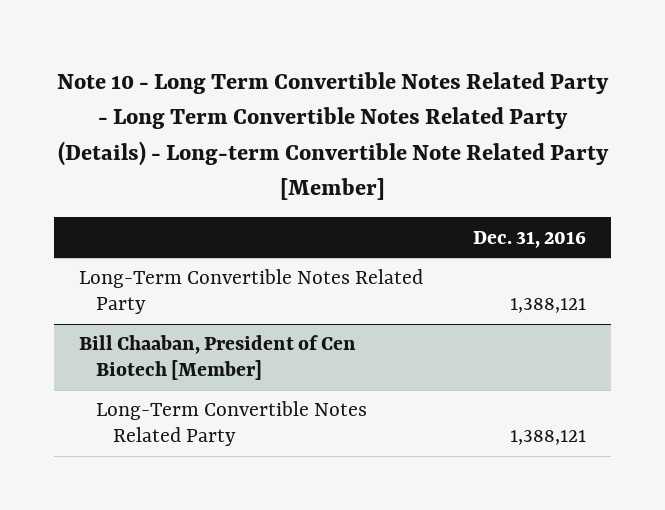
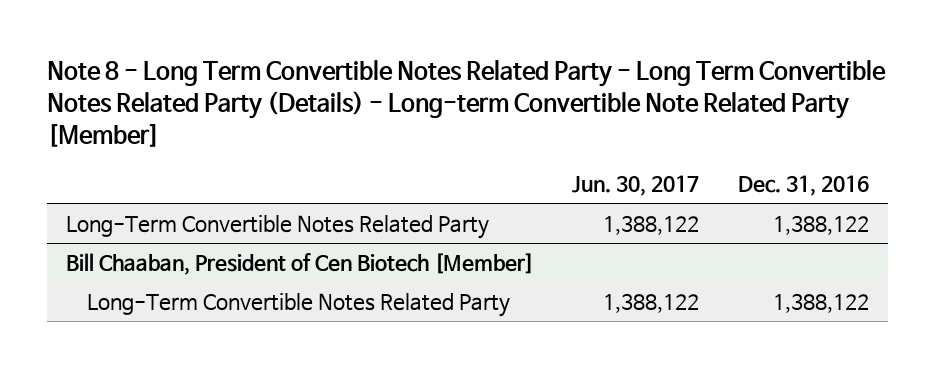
[56,72,609,200] Note 10 - Long Term Convertible Notes Related Party - Long Term Convertible Notes Related Party (Details) - Long-term Convertible Note Related Party [Member] -> [46,59,886,148] Note 8 - Long Term Convertible Notes Related Party - Long Term Convertible Notes Related Party (Details) - Long-term Convertible Note Related Party [Member]
none -> [572,174,700,196] Jun. 30, 2017
[509,298,586,314] 1,388,121 -> [772,215,869,236] 1,388,122
[509,430,586,446] 1,388,121 -> [772,293,869,314] 1,388,122

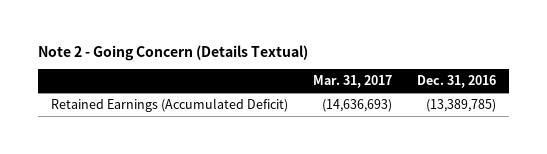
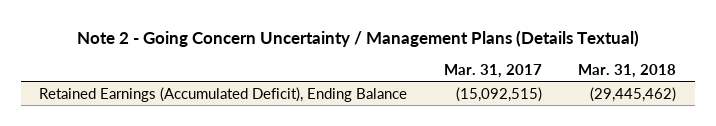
[37,45,308,62] Note 2 - Going Concern (Details Textual) -> [76,29,639,47] Note 2 - Going Concern Uncertainty / Management Plans (Details Textual)
[416,75,496,89] Dec. 31, 2016 -> none
none -> [578,63,677,78] Mar. 31, 2018
[50,97,288,112] Retained Earnings (Accumulated Deficit) -> [39,86,408,102] Retained Earnings (Accumulated Deficit), Ending Balance
[321,98,392,112] (14,636,693) -> [455,86,542,102] (15,092,515)

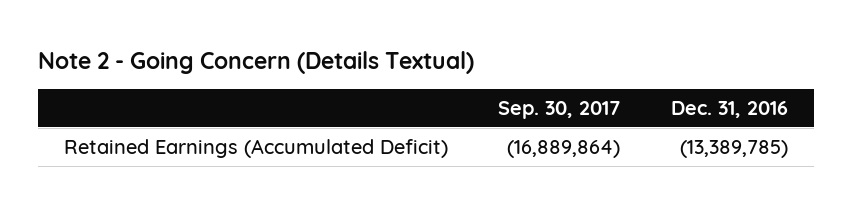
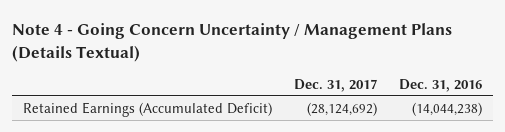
[38,50,475,74] Note 2 - Going Concern (Details Textual) -> [12,23,453,63] Note 4 - Going Concern Uncertainty / Management Plans (Details Textual)
[498,100,621,119] Sep. 30, 2017 -> none
none -> [294,79,378,93] Dec. 31, 2017
[680,140,789,159] (13,389,785) -> [411,102,482,117] (14,044,238)

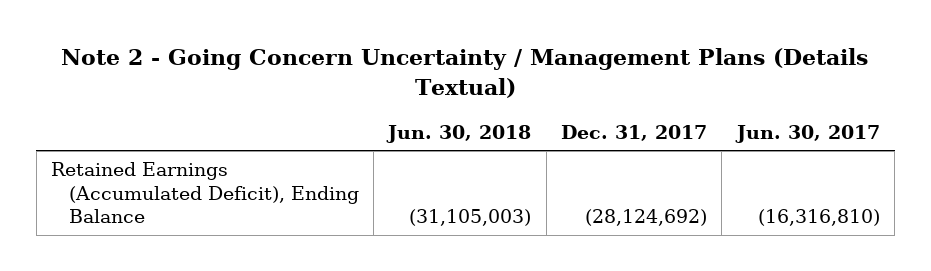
[12,23,453,63] Note 4 - Going Concern Uncertainty / Management Plans (Details Textual) -> [61,48,869,98] Note 2 - Going Concern Uncertainty / Management Plans (Details Textual)
[398,79,482,93] Dec. 31, 2016 -> none
none -> [386,124,532,143] Jun. 30, 2018
none -> [734,124,880,143] Jun. 30, 2017
[23,102,273,118] Retained Earnings (Accumulated Deficit) -> [50,162,359,224] Retained Earnings (Accumulated Deficit), Ending Balance

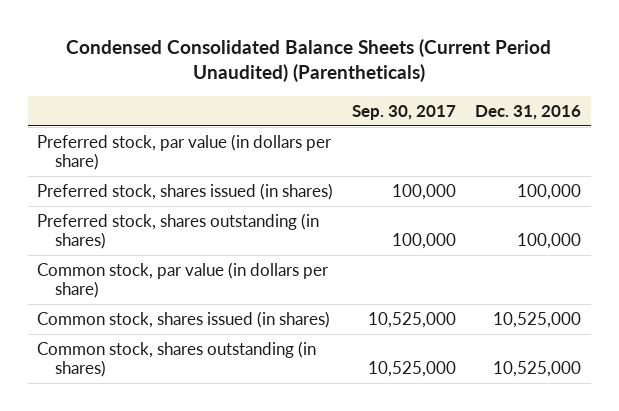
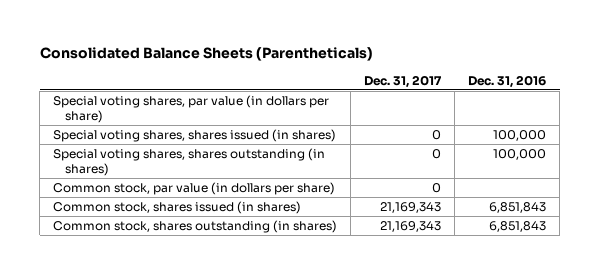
[66,38,552,83] Condensed Consolidated Balance Sheets (Current Period Unaudited) (Parentheticals) -> [39,47,373,62] Consolidated Balance Sheets (Parentheticals)
[352,104,457,120] Sep. 30, 2017 -> none
none -> [364,74,443,88] Dec. 31, 2017
[37,133,333,170] Preferred stock, par value (in dollars per share) -> [53,95,330,124] Special voting shares, par value (in dollars per share)
[37,182,334,200] Preferred stock, shares issued (in shares) -> [53,129,337,143] Special voting shares, shares issued (in shares)
[37,212,320,249] Preferred stock, shares outstanding (in shares) -> [53,148,326,177] Special voting shares, shares outstanding (in shares)
[493,311,582,328] 10,525,000 -> [489,202,547,214] 6,851,843
[493,360,582,377] 10,525,000 -> [489,221,547,233] 6,851,843

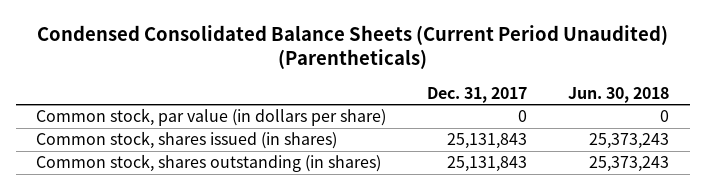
[39,47,373,62] Consolidated Balance Sheets (Parentheticals) -> [36,24,668,70] Condensed Consolidated Balance Sheets (Current Period Unaudited) (Parentheticals)
[468,74,547,88] Dec. 31, 2016 -> none
none -> [568,86,670,103] Jun. 30, 2018
[53,95,330,124] Special voting shares, par value (in dollars per share) -> none
[53,129,337,143] Special voting shares, shares issued (in shares) -> none
[53,148,326,177] Special voting shares, shares outstanding (in shares) -> none
[380,202,442,214] 21,169,343 -> [447,133,528,150] 25,131,843
[380,221,442,233] 21,169,343 -> [447,156,528,173] 25,131,843

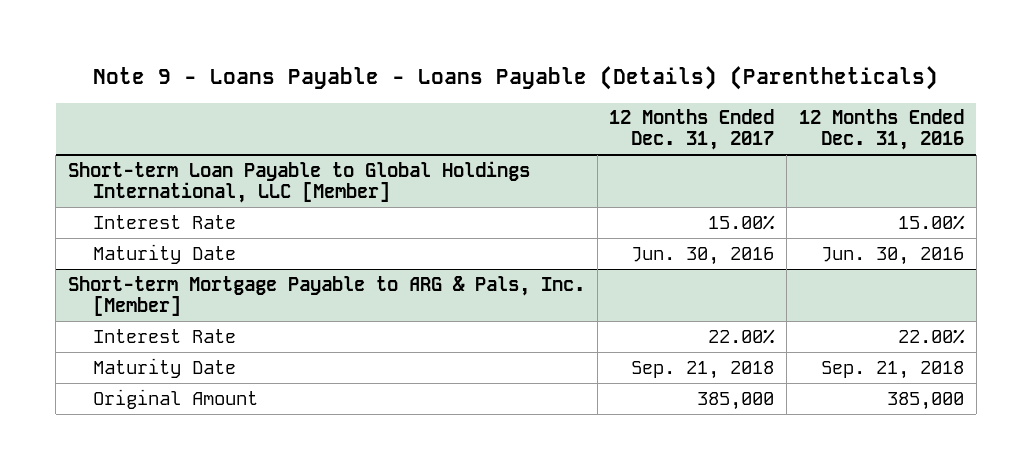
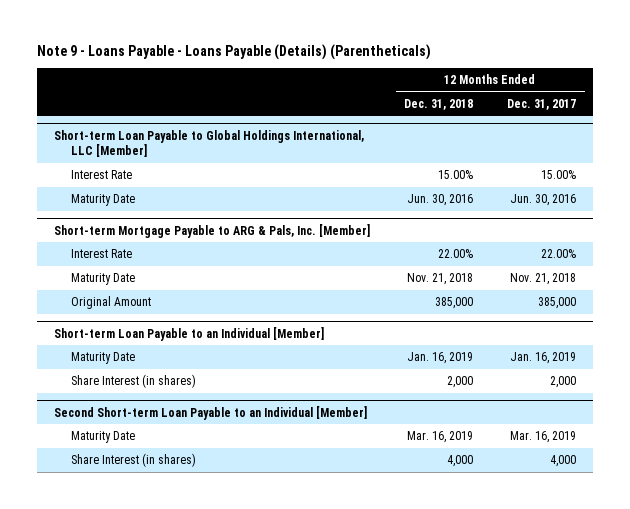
[798,109,964,151] 12 Months Ended Dec. 31, 2016 -> none
none -> [404,98,474,110] Dec. 31, 2018
[631,360,775,379] Sep. 21, 2018 -> [510,273,577,286] Nov. 21, 2018
none -> [53,326,324,341] Short-term Loan Payable to an Individual [Member]
none -> [71,352,136,365] Maturity Date
none -> [71,374,197,389] Share Interest (in shares)
none -> [53,405,367,420] Second Short-term Loan Payable to an Individual [Member]
none -> [71,431,136,444] Maturity Date
none -> [71,453,197,468] Share Interest (in shares)

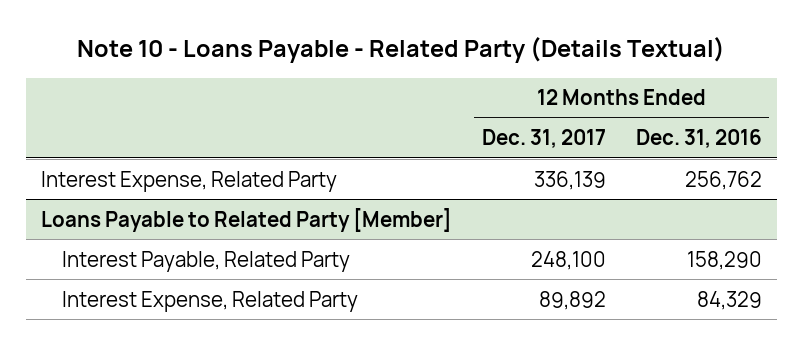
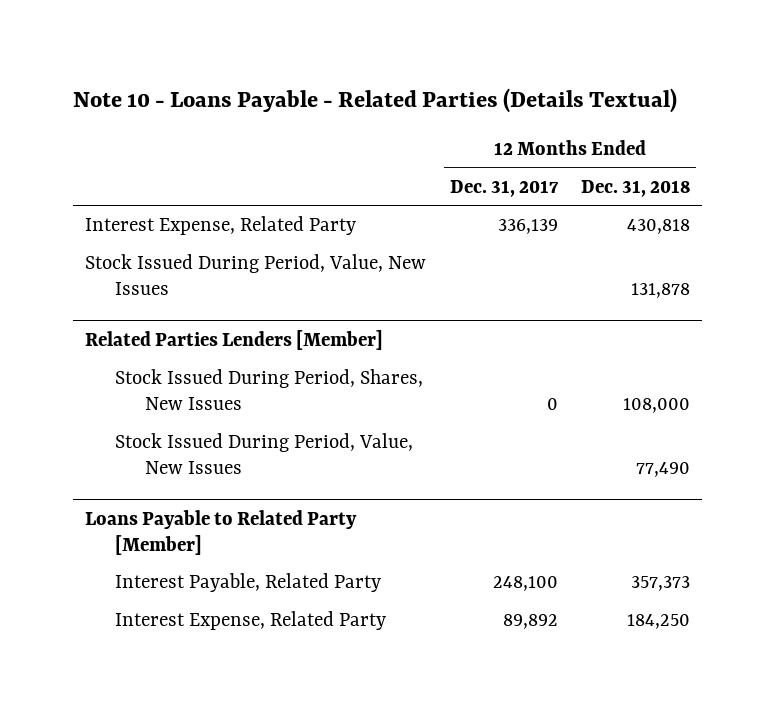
[77,37,726,64] Note 10 - Loans Payable - Related Party (Details Textual) -> [72,88,677,114] Note 10 - Loans Payable - Related Parties (Details Textual)
[635,129,762,149] Dec. 31, 2016 -> none
none -> [581,179,691,197] Dec. 31, 2018
none -> [84,254,426,295] Stock Issued During Period, Value, New Issues
none -> [84,330,383,351] Related Parties Lenders [Member]
none -> [114,369,423,410] Stock Issued During Period, Shares, New Issues
none -> [114,433,413,474] Stock Issued During Period, Value, New Issues

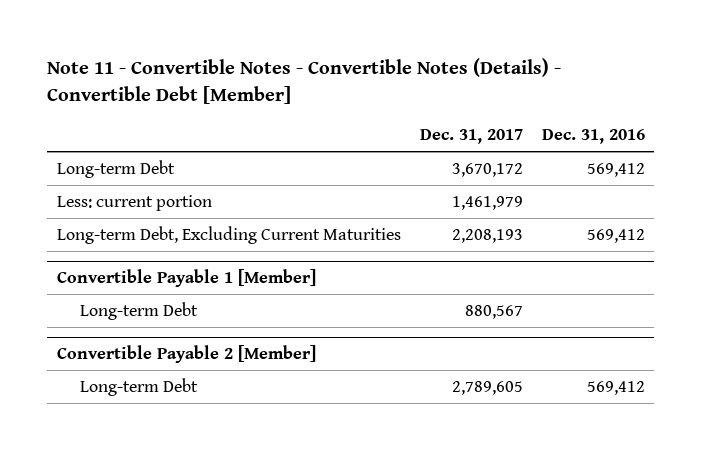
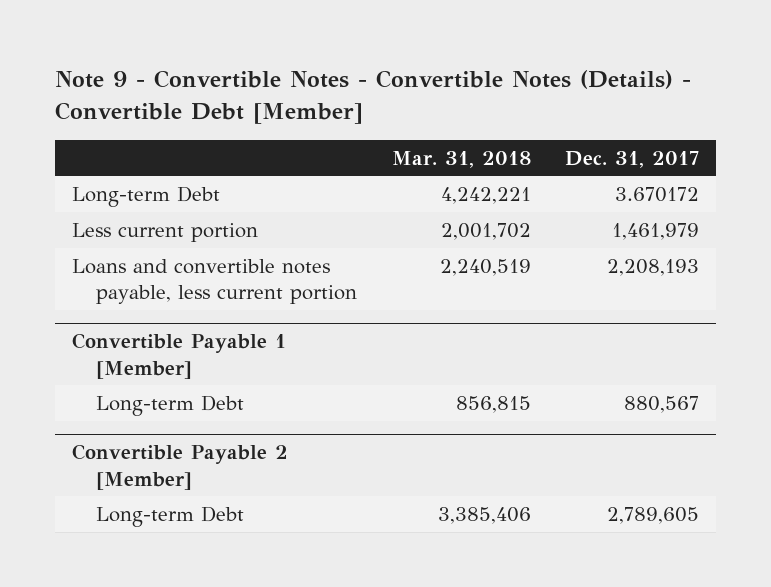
[47,58,562,105] Note 11 - Convertible Notes - Convertible Notes (Details) - Convertible Debt [Member] -> [55,69,692,124] Note 9 - Convertible Notes - Convertible Notes (Details) - Convertible Debt [Member]
[541,129,645,145] Dec. 31, 2016 -> none
none -> [391,150,531,168] Mar. 31, 2018
[451,162,523,177] 3,670,172 -> [615,186,700,202] 3.670172
[56,194,212,211] Less: current portion -> [72,222,259,242] Less current portion
[56,225,401,244] Long-term Debt, Excluding Current Maturities -> [72,258,358,305] Loans and convertible notes payable, less current portion

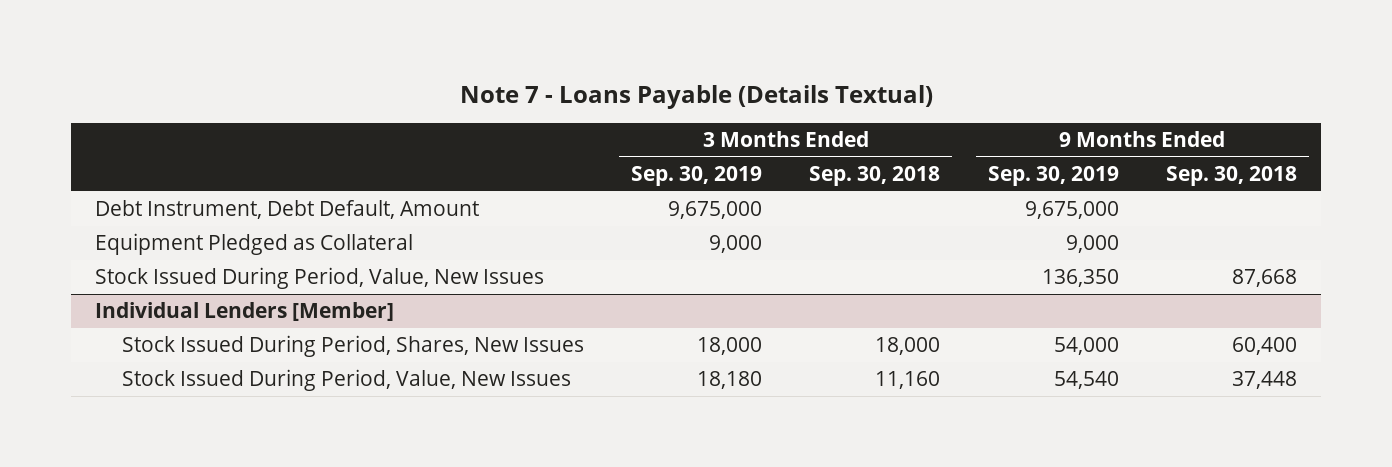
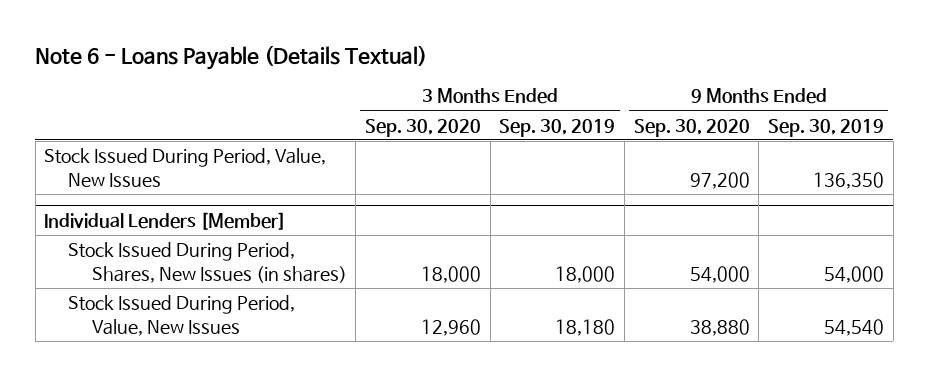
[459,84,933,109] Note 7 - Loans Payable (Details Textual) -> [35,45,428,71] Note 6 - Loans Payable (Details Textual)
[809,166,941,187] Sep. 30, 2018 -> none
[1165,166,1297,187] Sep. 30, 2018 -> none
none -> [364,118,481,137] Sep. 30, 2020
none -> [633,118,750,137] Sep. 30, 2020
[94,200,479,220] Debt Instrument, Debt Default, Amount -> none
[94,233,413,256] Equipment Pledged as Collateral -> none
[121,335,584,358] Stock Issued During Period, Shares, New Issues -> [68,242,347,283] Stock Issued During Period, Shares, New Issues (in shares)

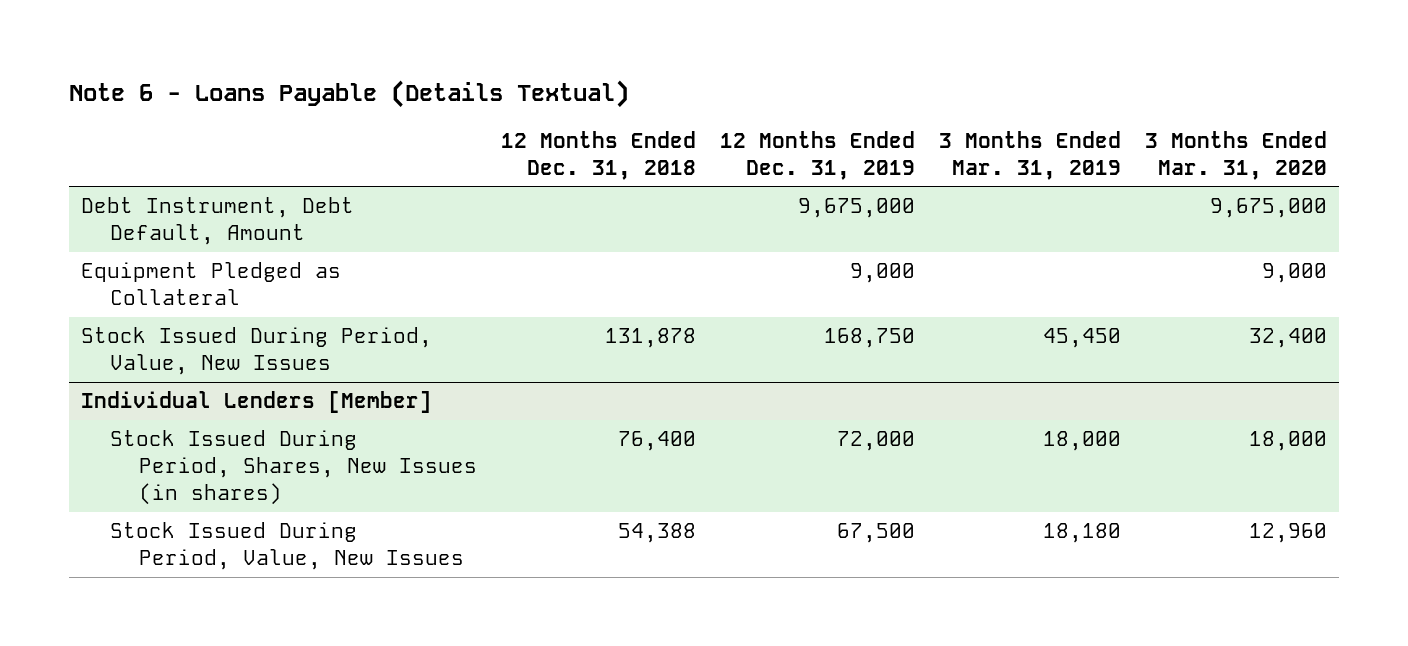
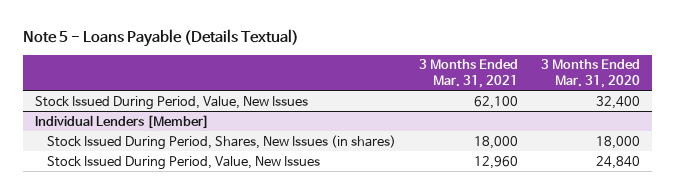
[68,79,629,108] Note 6 - Loans Payable (Details Textual) -> [22,29,299,48] Note 5 - Loans Payable (Details Textual)
[500,130,696,180] 12 Months Ended Dec. 31, 2018 -> none
[719,130,915,180] 12 Months Ended Dec. 31, 2019 -> none
[938,130,1121,180] 3 Months Ended Mar. 31, 2019 -> none
none -> [418,59,518,88] 3 Months Ended Mar. 31, 2021
[80,197,354,246] Debt Instrument, Debt Default, Amount -> none
[80,262,341,306] Equipment Pledged as Collateral -> none
[1248,523,1327,544] 12,960 -> [595,155,640,169] 24,840

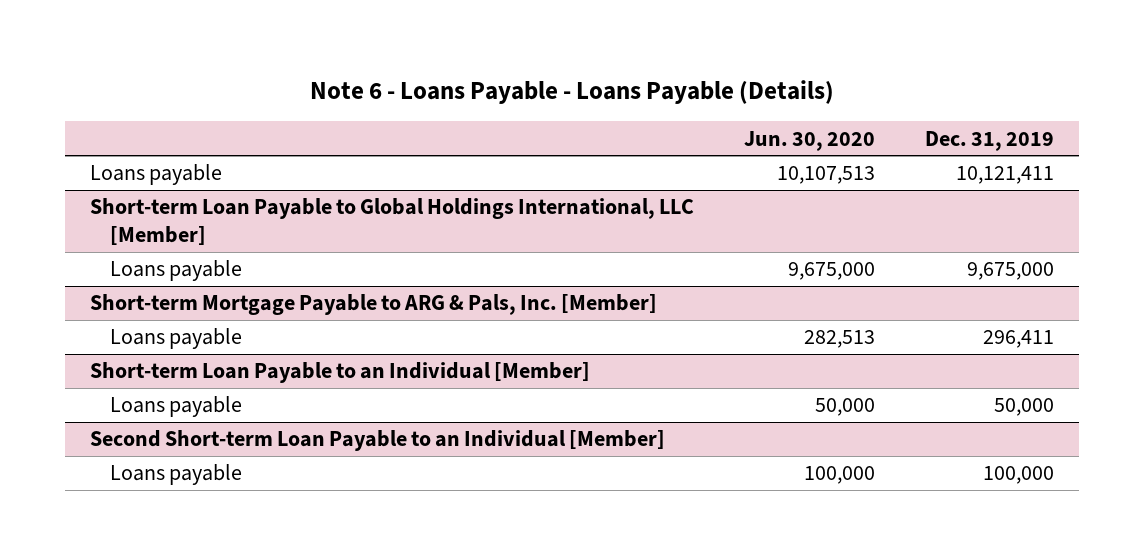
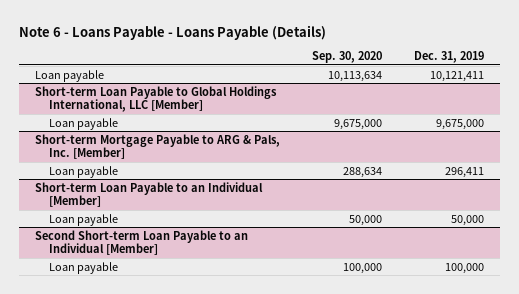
[744,130,876,151] Jun. 30, 2020 -> none
none -> [312,51,383,64] Sep. 30, 2020
[90,164,223,186] Loans payable -> [35,69,105,82] Loan payable
[110,260,243,282] Loans payable -> [49,117,119,130] Loan payable
[110,328,243,350] Loans payable -> [49,165,119,178] Loan payable
[110,396,243,418] Loans payable -> [49,213,119,226] Loan payable
[110,464,243,486] Loans payable -> [49,261,119,274] Loan payable

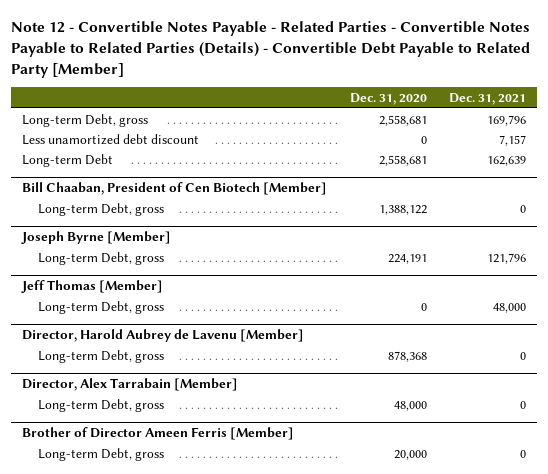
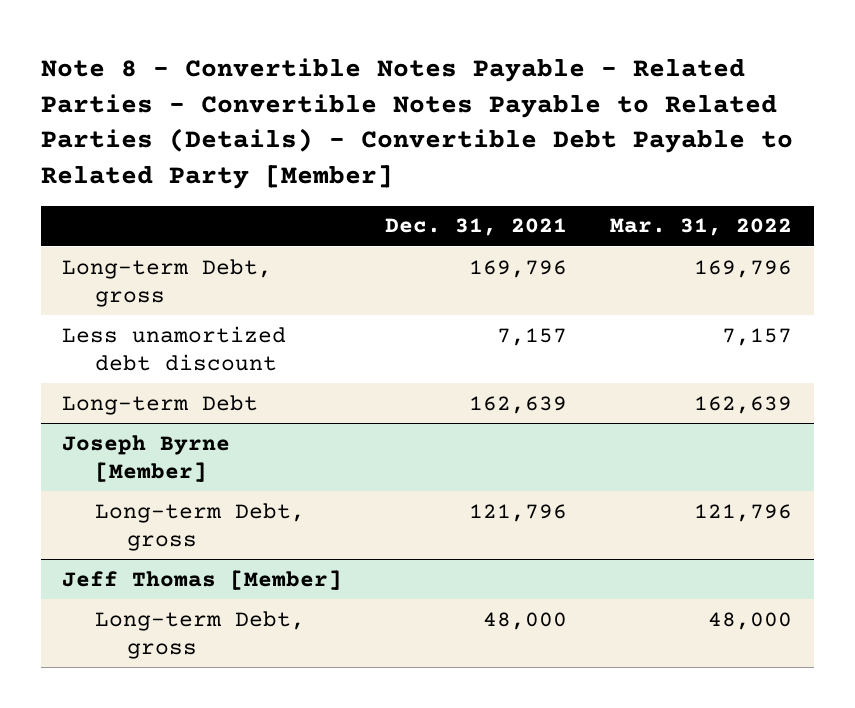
[11,20,531,78] Note 12 - Convertible Notes Payable - Related Parties - Convertible Notes Payable to Related Parties (Details) - Convertible Debt Payable to Related Party [Member] -> [40,58,793,189] Note 8 - Convertible Notes Payable - Related Parties - Convertible Notes Payable to Related Parties (Details) - Convertible Debt Payable to Related Party [Member]
[349,92,427,105] Dec. 31, 2020 -> none
none -> [610,218,793,237] Mar. 31, 2022
[22,182,328,196] Bill Chaaban, President of Cen Biotech [Member] -> none
[37,202,164,216] Long-term Debt, gross -> none
[22,329,305,343] Director, Harold Aubrey de Lavenu [Member] -> none
[37,349,164,363] Long-term Debt, gross -> none
[22,378,239,392] Director, Alex Tarrabain [Member] -> none
[37,398,164,412] Long-term Debt, gross -> none
[22,427,295,441] Brother of Director Ameen Ferris [Member] -> none
[37,447,164,461] Long-term Debt, gross -> none

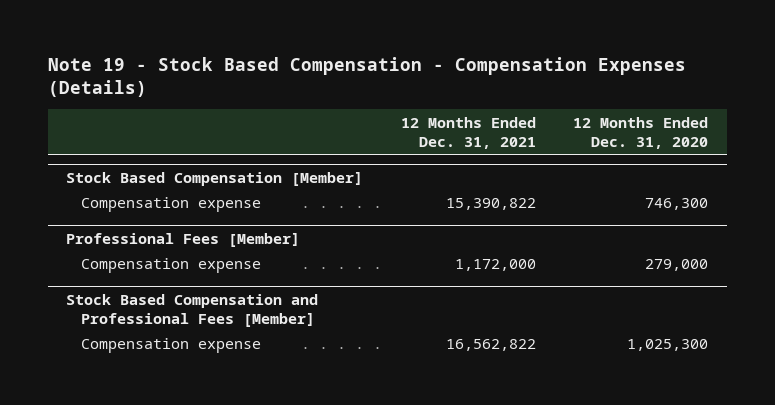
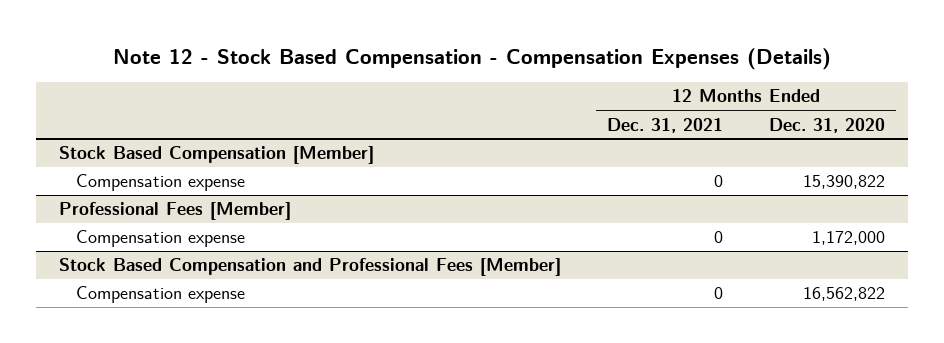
[47,56,686,98] Note 19 - Stock Based Compensation - Compensation Expenses (Details) -> [113,48,832,71] Note 12 - Stock Based Compensation - Compensation Expenses (Details)
[445,198,536,211] 15,390,822 -> [714,175,724,188] 0
[645,198,709,211] 746,300 -> [802,175,885,190] 15,390,822
[454,259,536,272] 1,172,000 -> [714,231,724,244] 0
[645,259,709,272] 279,000 -> [811,231,885,246] 1,172,000
[445,339,536,352] 16,562,822 -> [714,287,724,300] 0
[627,339,709,352] 1,025,300 -> [802,287,885,302] 16,562,822

